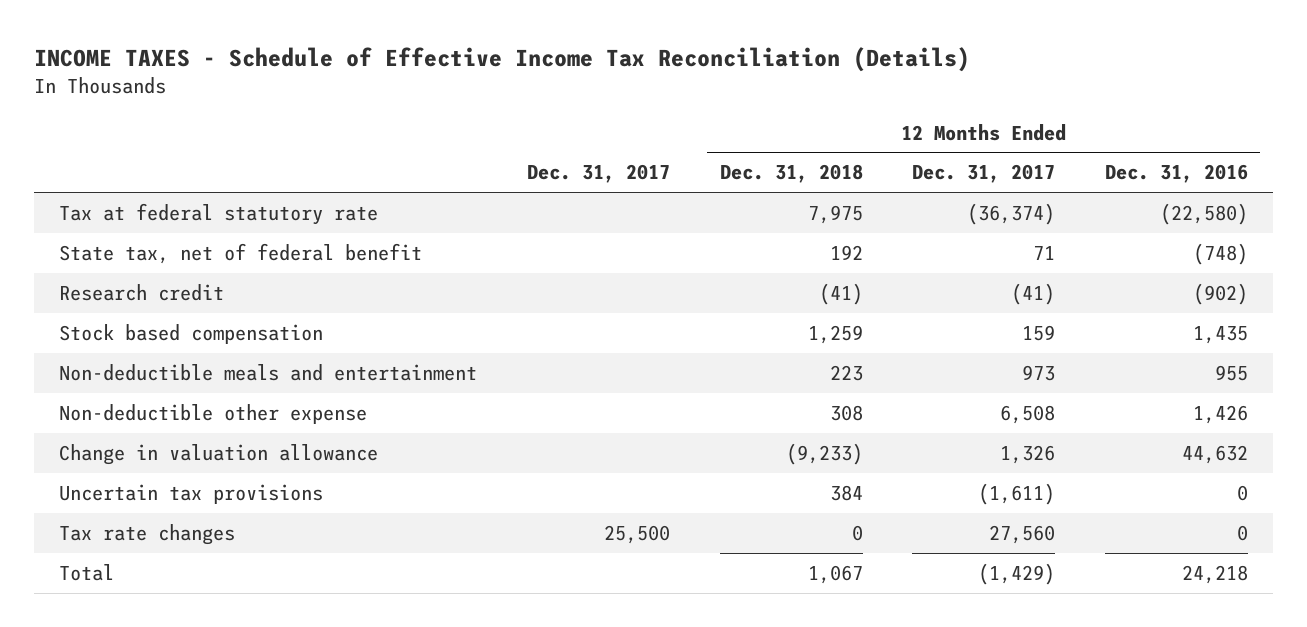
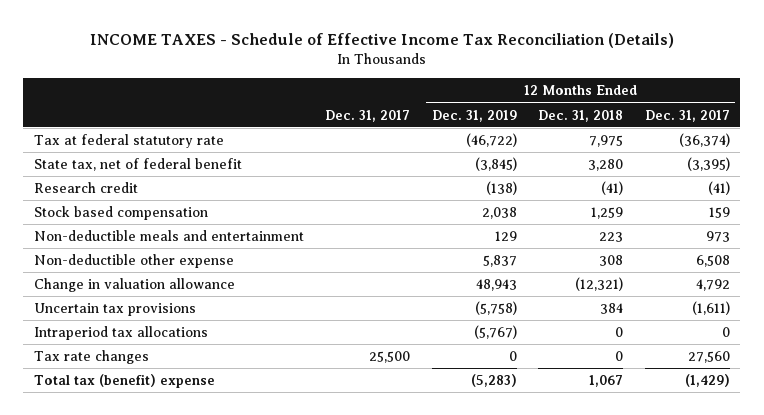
[1104,164,1248,184] Dec. 31, 2016 -> none
none -> [431,109,517,122] Dec. 31, 2019
[829,244,863,260] 192 -> [588,158,624,171] 3,280
[1033,245,1056,260] 71 -> [686,156,730,171] (3,395)
[785,442,863,465] (9,233) -> [575,276,624,291] (12,321)
[1000,444,1056,464] 1,326 -> [695,278,730,291] 4,792
none -> [33,325,208,340] Intraperiod tax allocations
[59,563,115,581] Total -> [33,373,215,388] Total tax (benefit) expense

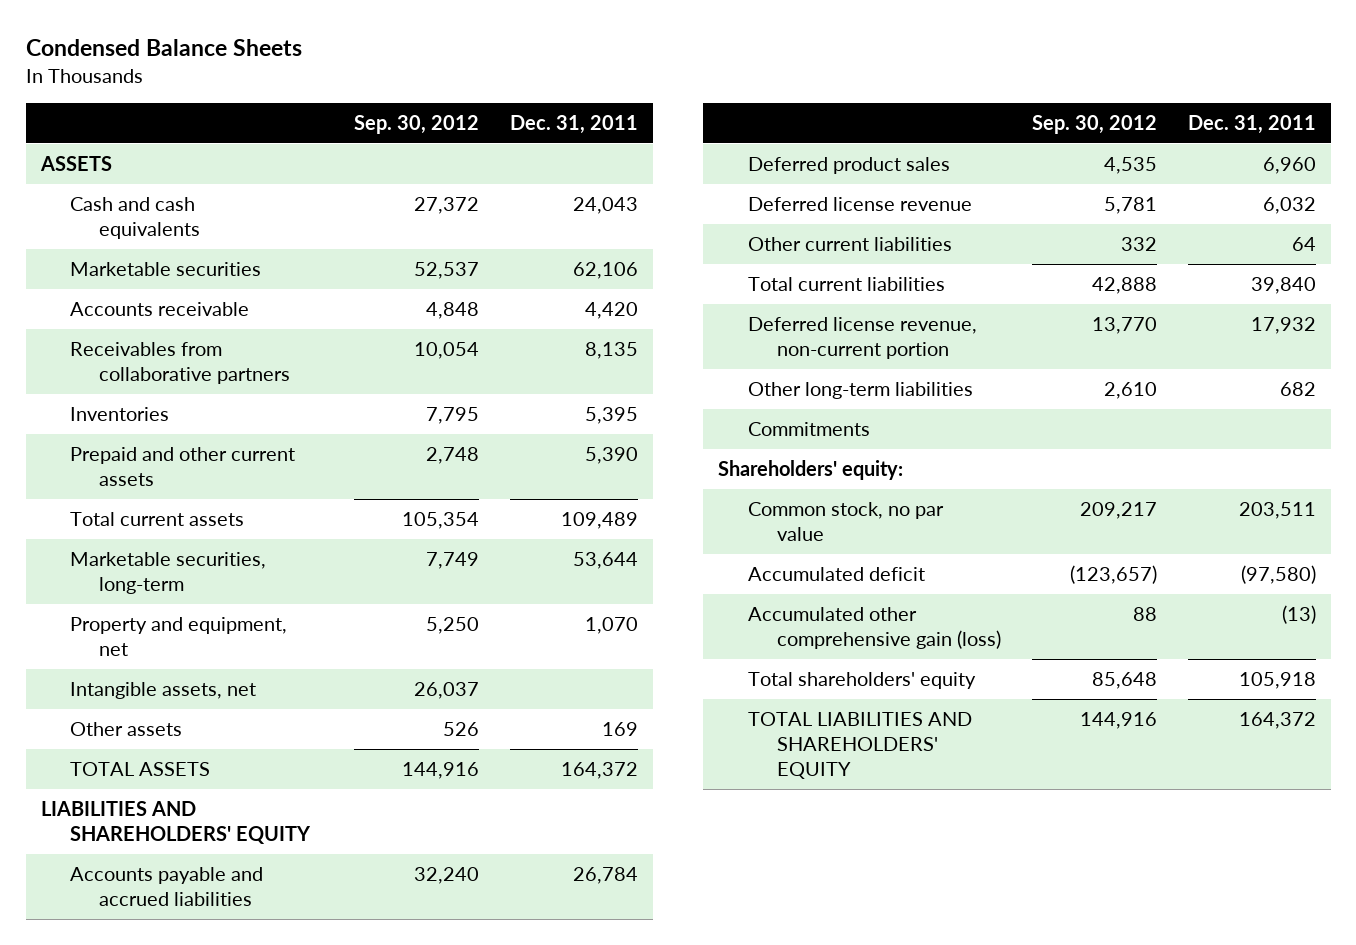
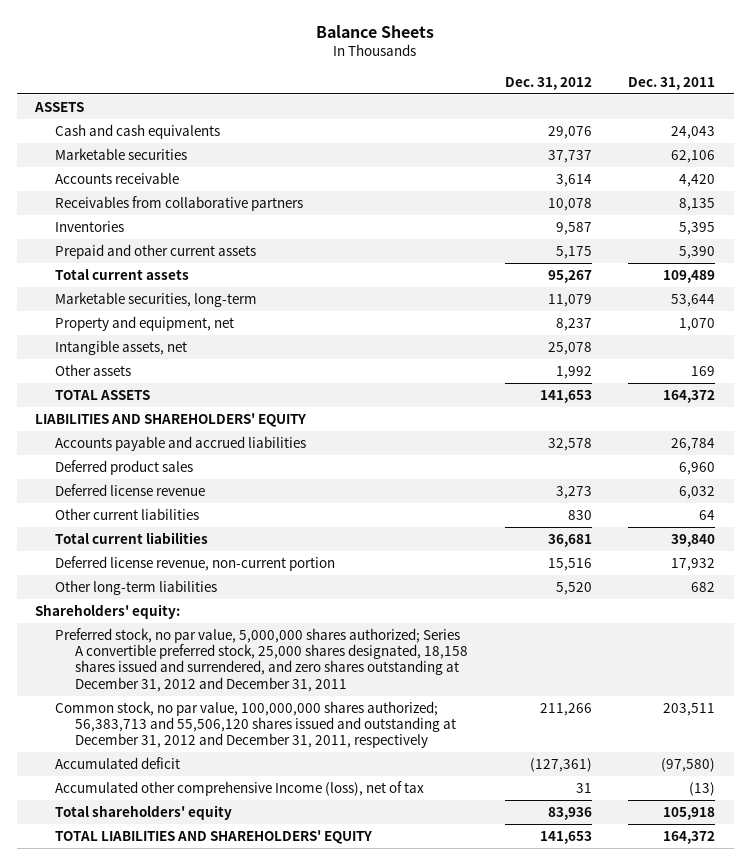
[25,39,302,57] Condensed Balance Sheets -> [316,24,435,38] Balance Sheets
[354,115,480,135] Sep. 30, 2012 -> none
none -> [504,76,592,90] Dec. 31, 2012
[747,422,870,437] Commitments -> none
none -> [55,627,469,692] Preferred stock, no par value, 5,000,000 shares authorized; Series A convertible preferred stock, 25,000 shares designated, 18,158 shares issued and surrendered, and zero shares outstanding at December 31, 2012 and December 31, 2011
[747,502,944,542] Common stock, no par value -> [55,700,457,749] Common stock, no par value, 100,000,000 shares authorized; 56,383,713 and 55,506,120 shares issued and outstanding at December 31, 2012 and December 31, 2011, respectively
[747,607,1001,650] Accumulated other comprehensive gain (loss) -> [55,780,425,796] Accumulated other comprehensive Income (loss), net of tax

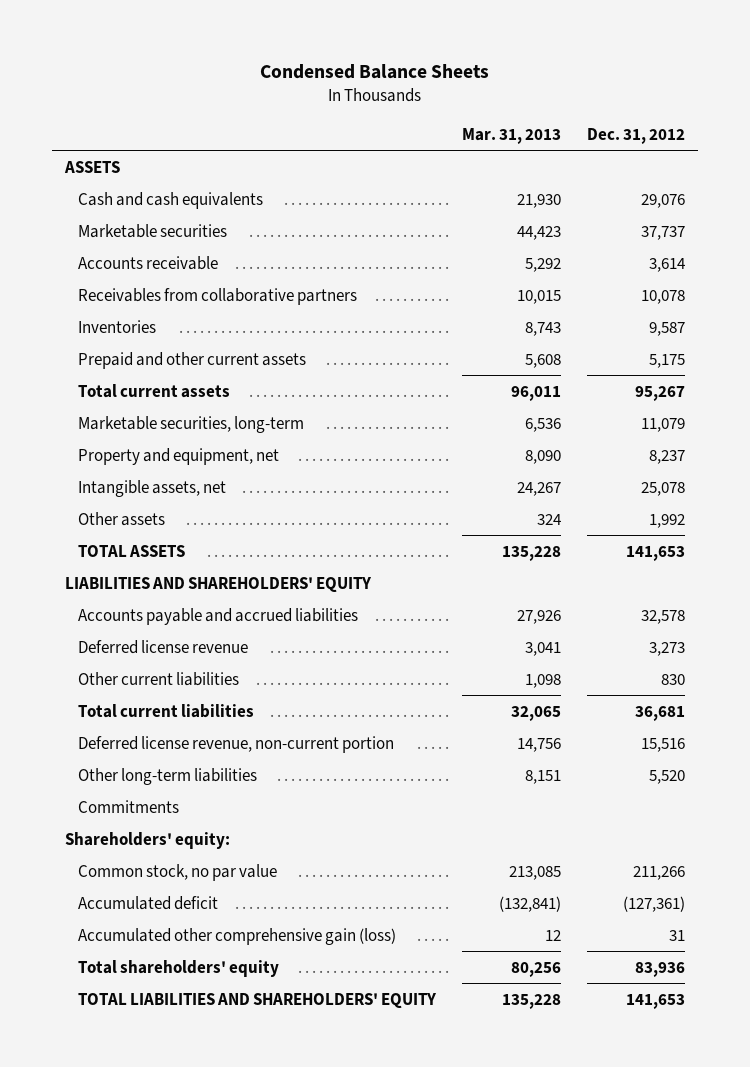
[316,24,435,38] Balance Sheets -> [259,64,489,80] Condensed Balance Sheets
[628,76,716,90] Dec. 31, 2011 -> none
none -> [461,127,561,144] Mar. 31, 2013
[55,459,194,475] Deferred product sales -> none
none -> [77,799,179,813] Commitments
[55,627,469,692] Preferred stock, no par value, 5,000,000 shares authorized; Series A convertible preferred stock, 25,000 shares designated, 18,158 shares issued and surrendered, and zero shares outstanding at December 31, 2012 and December 31, 2011 -> none
[55,700,457,749] Common stock, no par value, 100,000,000 shares authorized; 56,383,713 and 55,506,120 shares issued and outstanding at December 31, 2012 and December 31, 2011, respectively -> [77,863,277,881] Common stock, no par value
[55,780,425,796] Accumulated other comprehensive Income (loss), net of tax -> [77,927,396,945] Accumulated other comprehensive gain (loss)

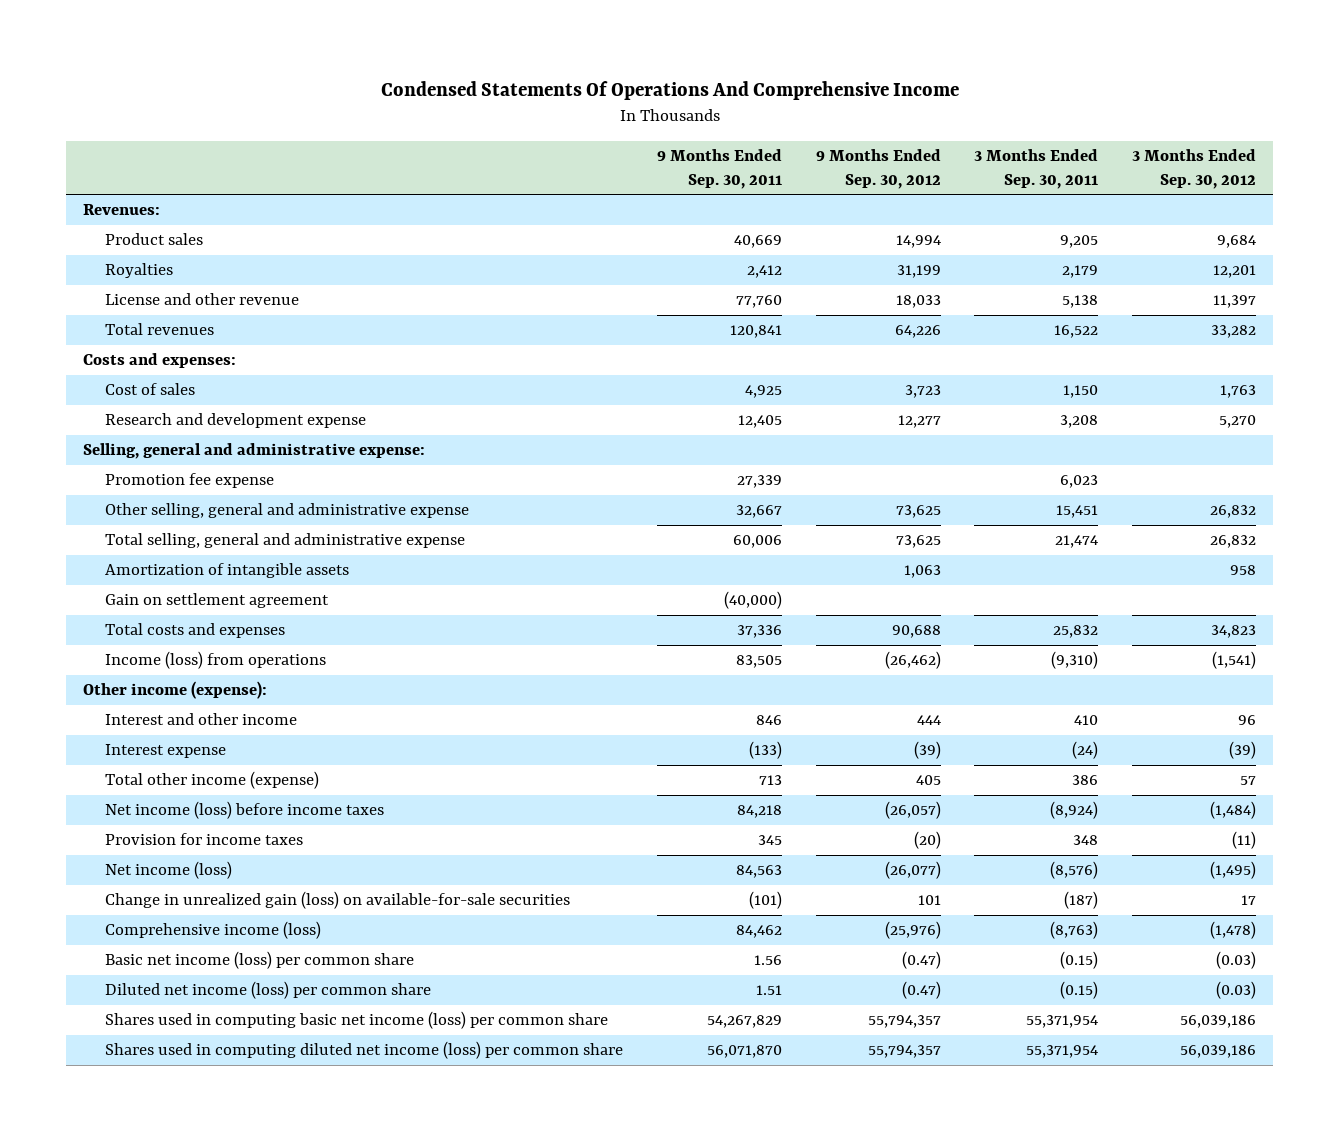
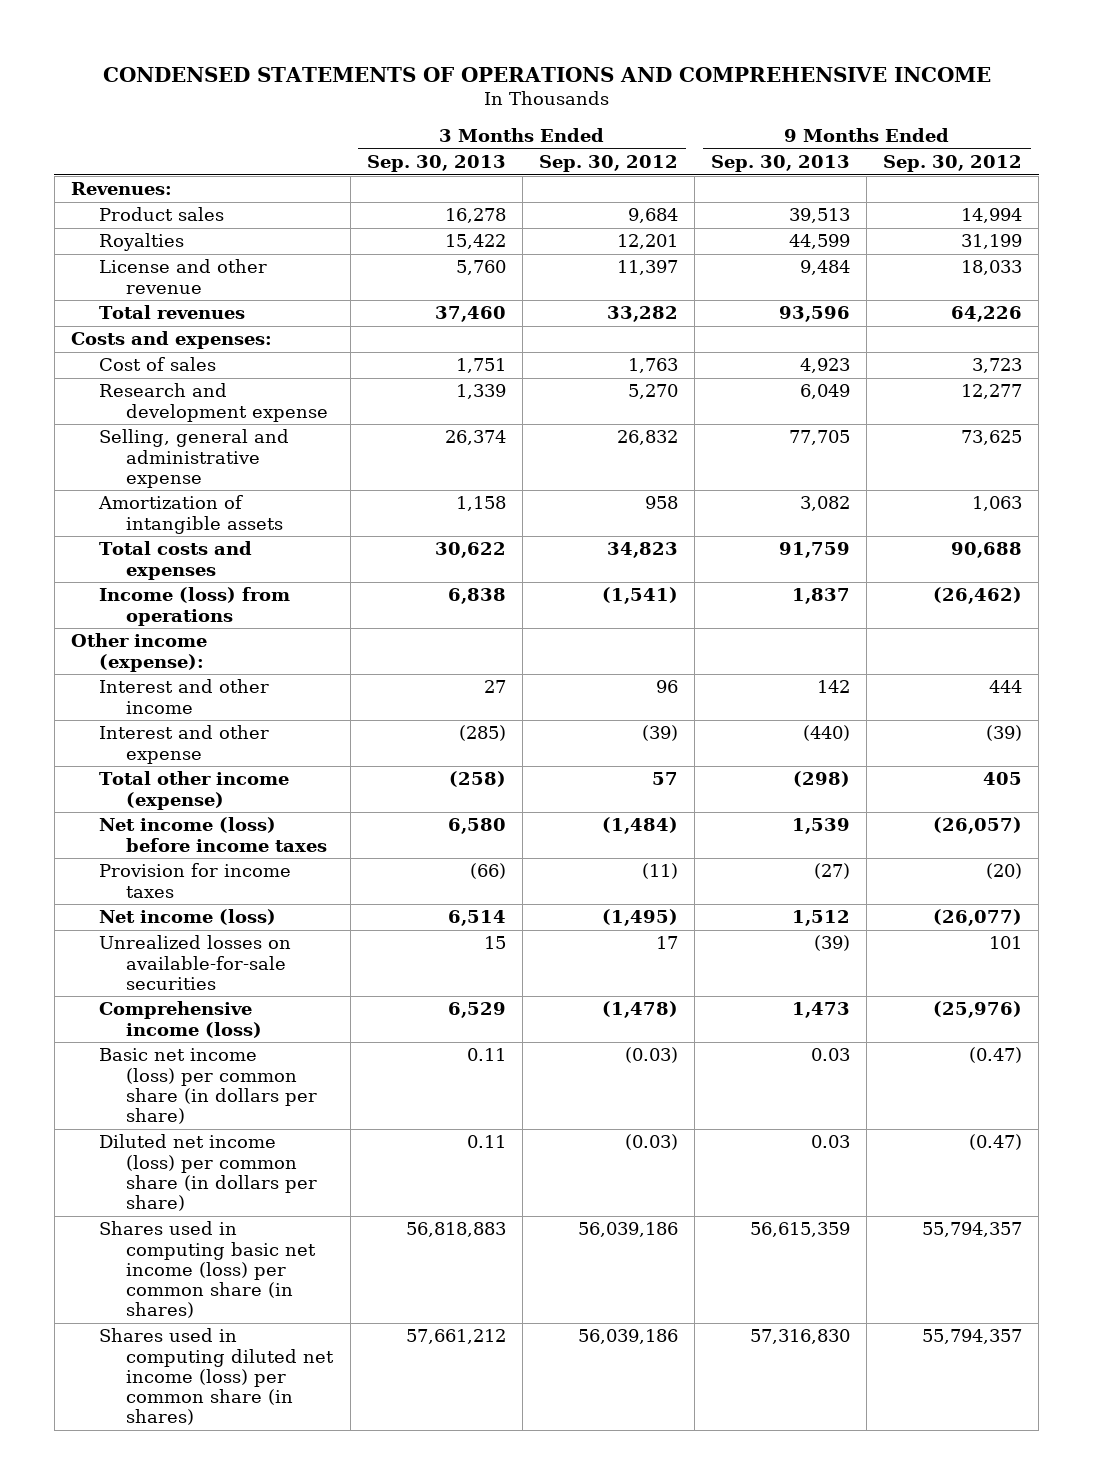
[380,80,959,100] Condensed Statements Of Operations And Comprehensive Income -> [102,66,991,82] CONDENSED STATEMENTS OF OPERATIONS AND COMPREHENSIVE INCOME
[656,148,782,189] 9 Months Ended Sep. 30, 2011 -> none
[974,148,1099,189] 3 Months Ended Sep. 30, 2011 -> none
none -> [366,154,506,172] Sep. 30, 2013
none -> [711,154,851,172] Sep. 30, 2013
[82,443,425,460] Selling, general and administrative expense: -> none
[104,473,274,489] Promotion fee expense -> none
[104,503,469,519] Other selling, general and administrative expense -> none
[104,533,465,549] Total selling, general and administrative expense -> [98,429,289,488] Selling, general and administrative expense
[104,593,329,609] Gain on settlement agreement -> none
[104,744,226,759] Interest expense -> [98,725,269,764] Interest and other expense
[104,891,570,910] Change in unrealized gain (loss) on available-for-sale securities -> [98,935,291,990] Unrealized losses on available-for-sale securities
[104,951,414,970] Basic net income (loss) per common share -> [98,1048,318,1125] Basic net income (loss) per common share (in dollars per share)
[104,981,431,1000] Diluted net income (loss) per common share -> [98,1134,318,1212] Diluted net income (loss) per common share (in dollars per share)
[104,1011,608,1030] Shares used in computing basic net income (loss) per common share -> [98,1221,317,1319] Shares used in computing basic net income (loss) per common share (in shares)
[104,1041,623,1060] Shares used in computing diluted net income (loss) per common share -> [98,1328,335,1426] Shares used in computing diluted net income (loss) per common share (in shares)

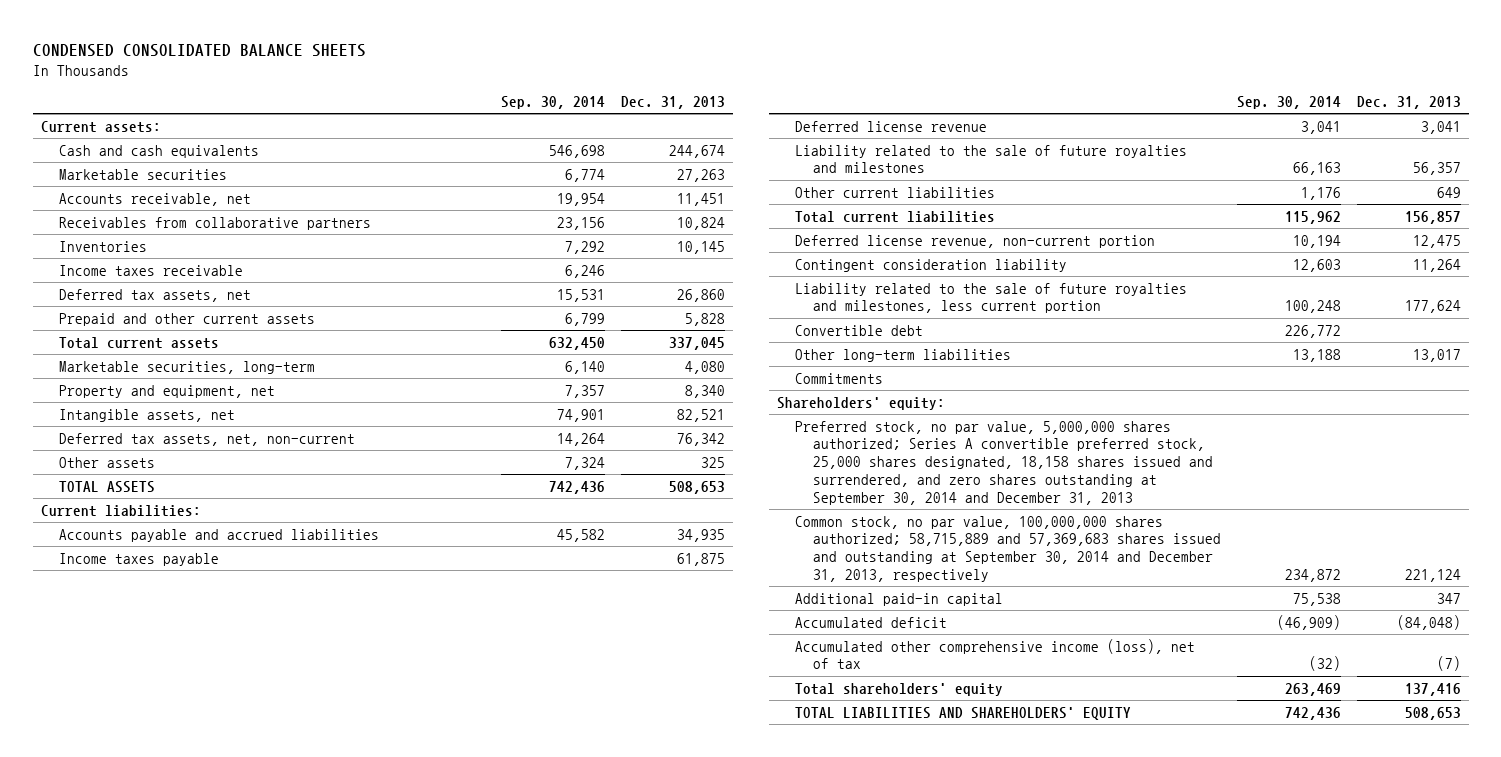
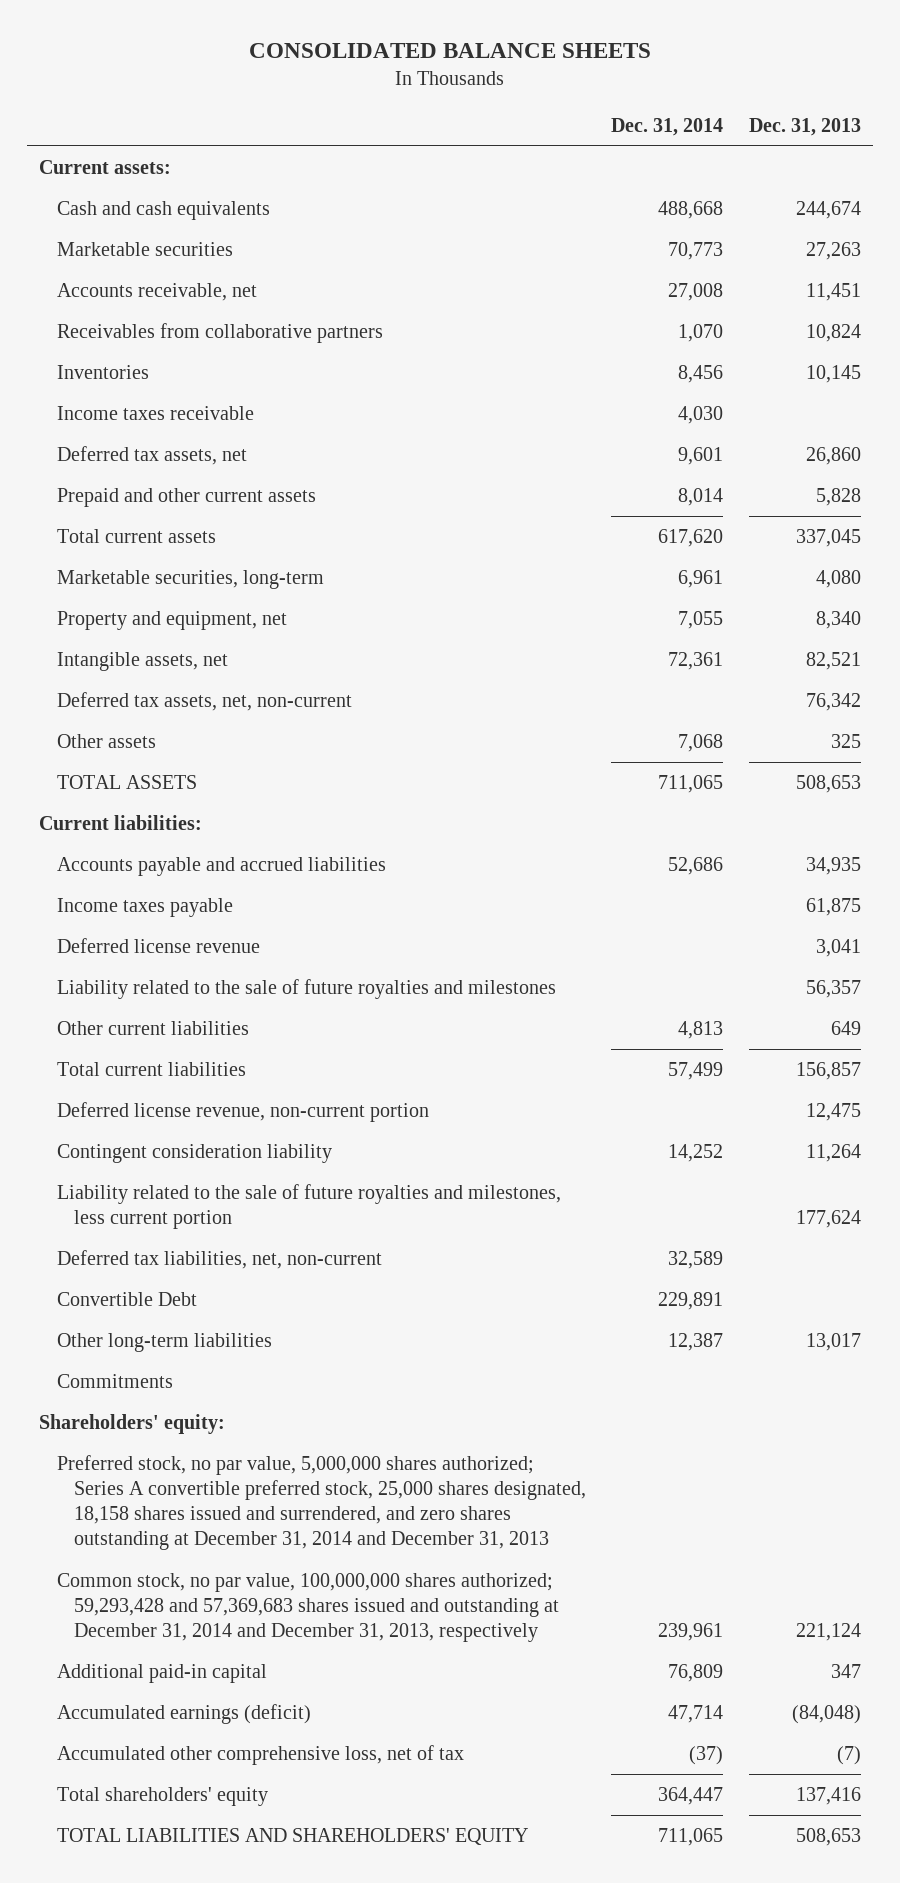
[32,44,366,58] CONDENSED CONSOLIDATED BALANCE SHEETS -> [249,42,652,58] CONSOLIDATED BALANCE SHEETS
[501,95,606,109] Sep. 30, 2014 -> none
none -> [611,117,724,136] Dec. 31, 2014
none -> [56,1250,382,1270] Deferred tax liabilities, net, non-current
[794,324,923,336] Convertible debt -> [56,1292,197,1307] Convertible Debt
[794,420,1214,505] Preferred stock, no par value, 5,000,000 shares authorized; Series A convertible preferred stock, 25,000 shares designated, 18,158 shares issued and surrendered, and zero shares outstanding at September 30, 2014 and December 31, 2013 -> [56,1455,586,1551] Preferred stock, no par value, 5,000,000 shares authorized; Series A convertible preferred stock, 25,000 shares designated, 18,158 shares issued and surrendered, and zero shares outstanding at December 31, 2014 and December 31, 2013
[794,515,1222,582] Common stock, no par value, 100,000,000 shares authorized; 58,715,889 and 57,369,683 shares issued and outstanding at September 30, 2014 and December 31, 2013, respectively -> [56,1573,559,1643] Common stock, no par value, 100,000,000 shares authorized; 59,293,428 and 57,369,683 shares issued and outstanding at December 31, 2014 and December 31, 2013, respectively
[794,616,947,628] Accumulated deficit -> [56,1704,311,1725] Accumulated earnings (deficit)
[794,638,1195,670] Accumulated other comprehensive income (loss), net of tax -> [56,1745,464,1766] Accumulated other comprehensive loss, net of tax

